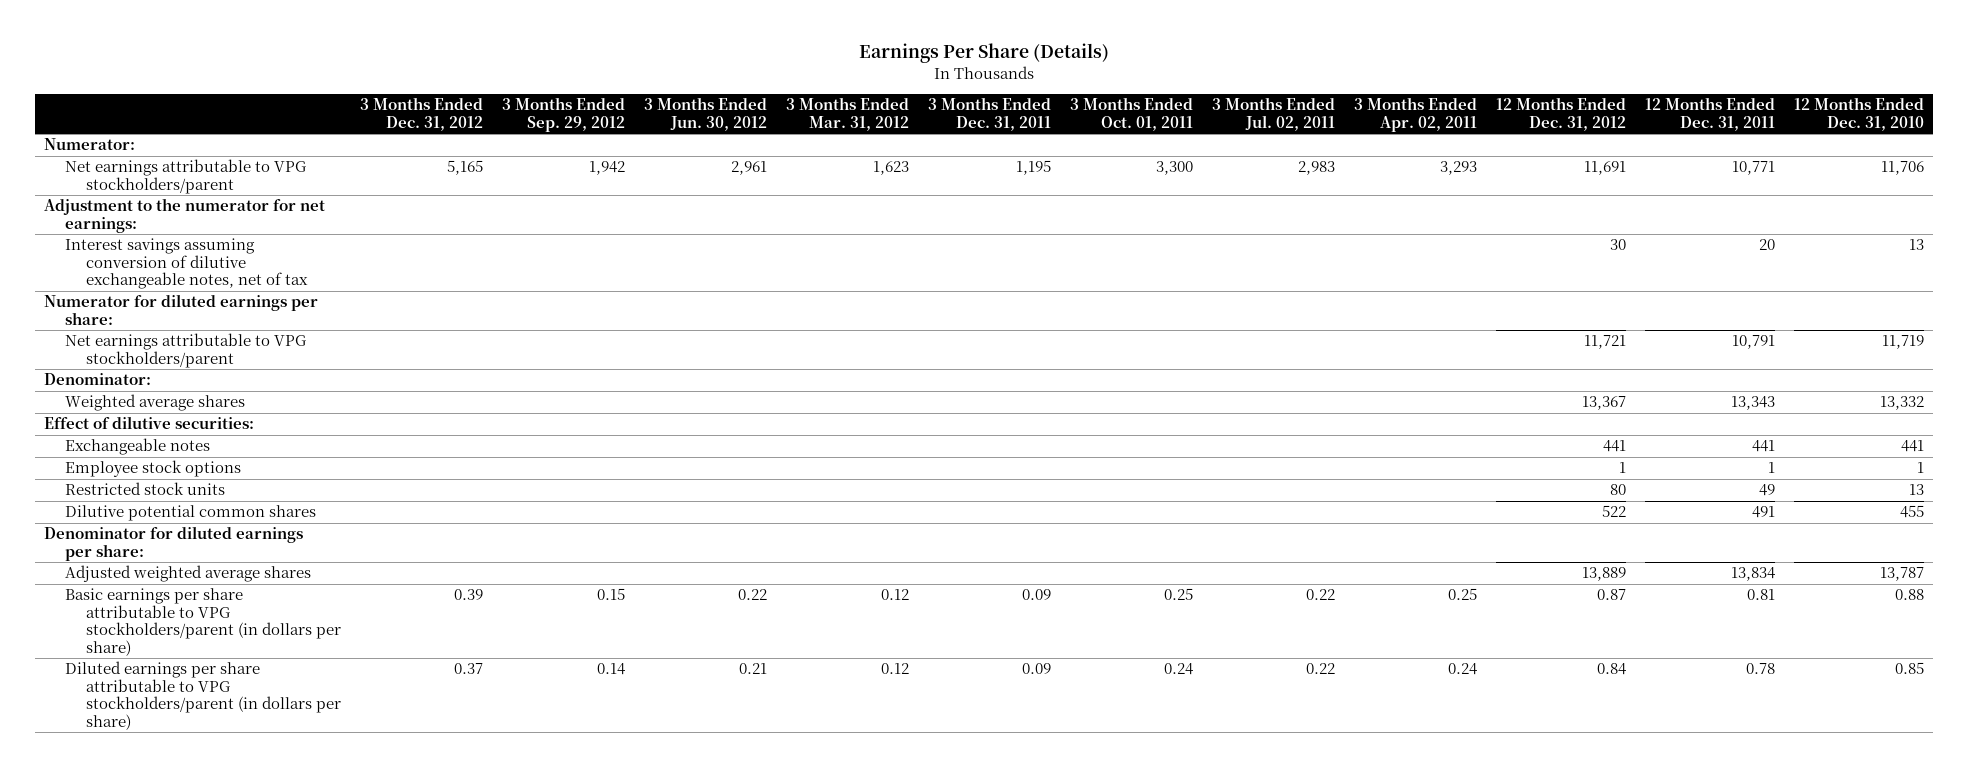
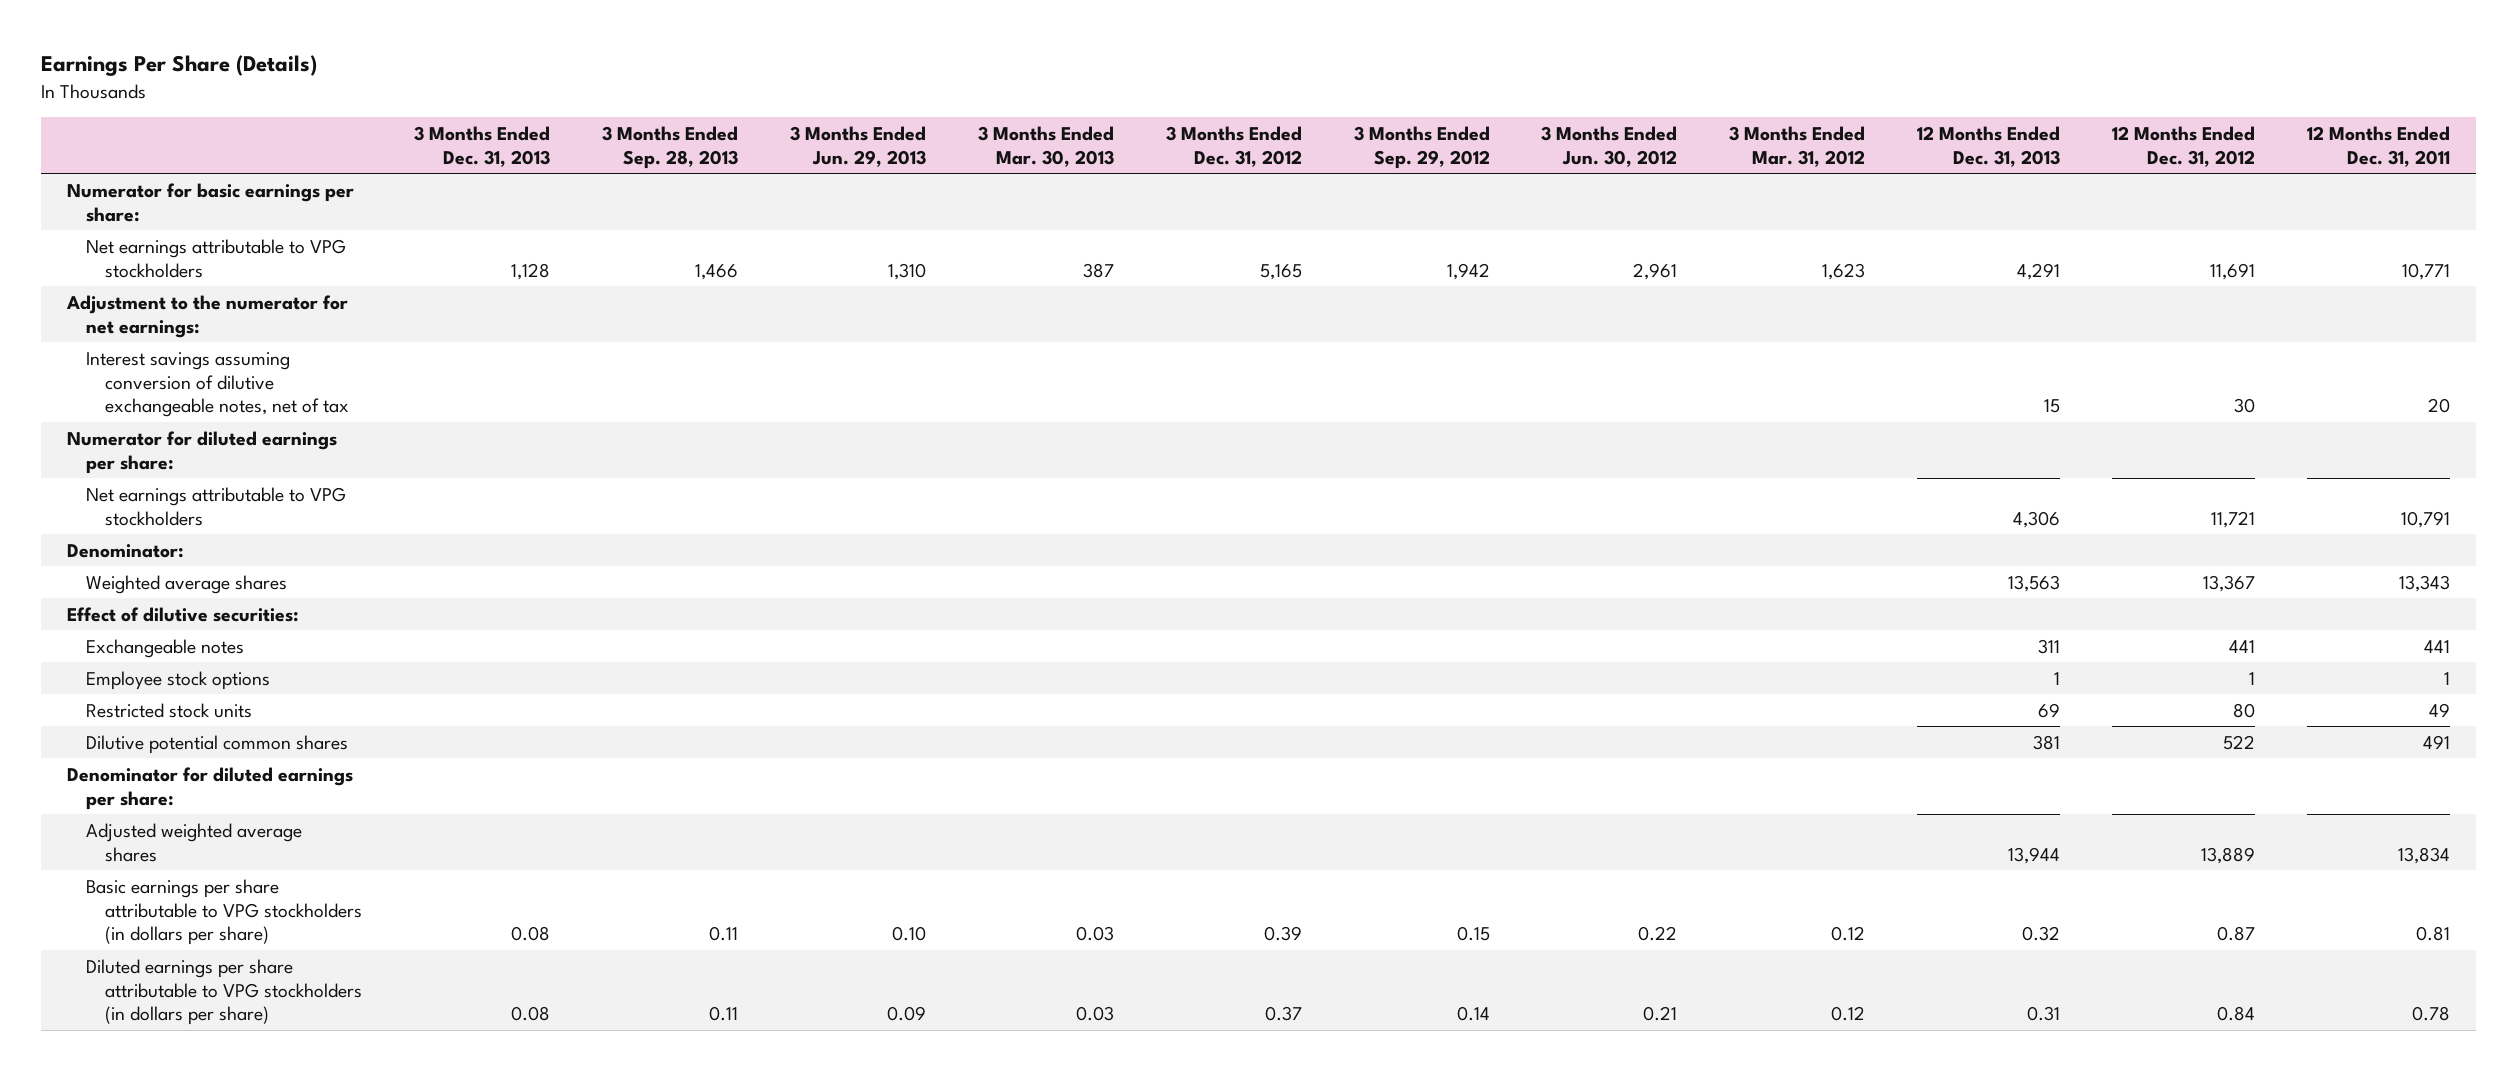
[928,97,1052,131] 3 Months Ended Dec. 31, 2011 -> none
[1069,97,1193,131] 3 Months Ended Oct. 01, 2011 -> none
[1211,97,1335,131] 3 Months Ended Jul. 02, 2011 -> none
[1353,97,1477,132] 3 Months Ended Apr. 02, 2011 -> none
[1793,97,1924,131] 12 Months Ended Dec. 31, 2010 -> none
none -> [413,125,550,167] 3 Months Ended Dec. 31, 2013
none -> [601,125,738,169] 3 Months Ended Sep. 28, 2013
none -> [789,125,926,167] 3 Months Ended Jun. 29, 2013
none -> [977,125,1114,167] 3 Months Ended Mar. 30, 2013
none -> [1917,125,2061,167] 12 Months Ended Dec. 31, 2013
[44,138,136,151] Numerator: -> [67,182,355,222] Numerator for basic earnings per share:
[65,159,307,194] Net earnings attributable to VPG stockholders/parent -> [86,238,347,278] Net earnings attributable to VPG stockholders
[65,333,307,368] Net earnings attributable to VPG stockholders/parent -> [86,486,347,526] Net earnings attributable to VPG stockholders
[65,588,342,656] Basic earnings per share attributable to VPG stockholders/parent (in dollars per share) -> [86,878,363,946] Basic earnings per share attributable to VPG stockholders (in dollars per share)
[65,661,342,730] Diluted earnings per share attributable to VPG stockholders/parent (in dollars per share) -> [86,958,363,1026] Diluted earnings per share attributable to VPG stockholders (in dollars per share)

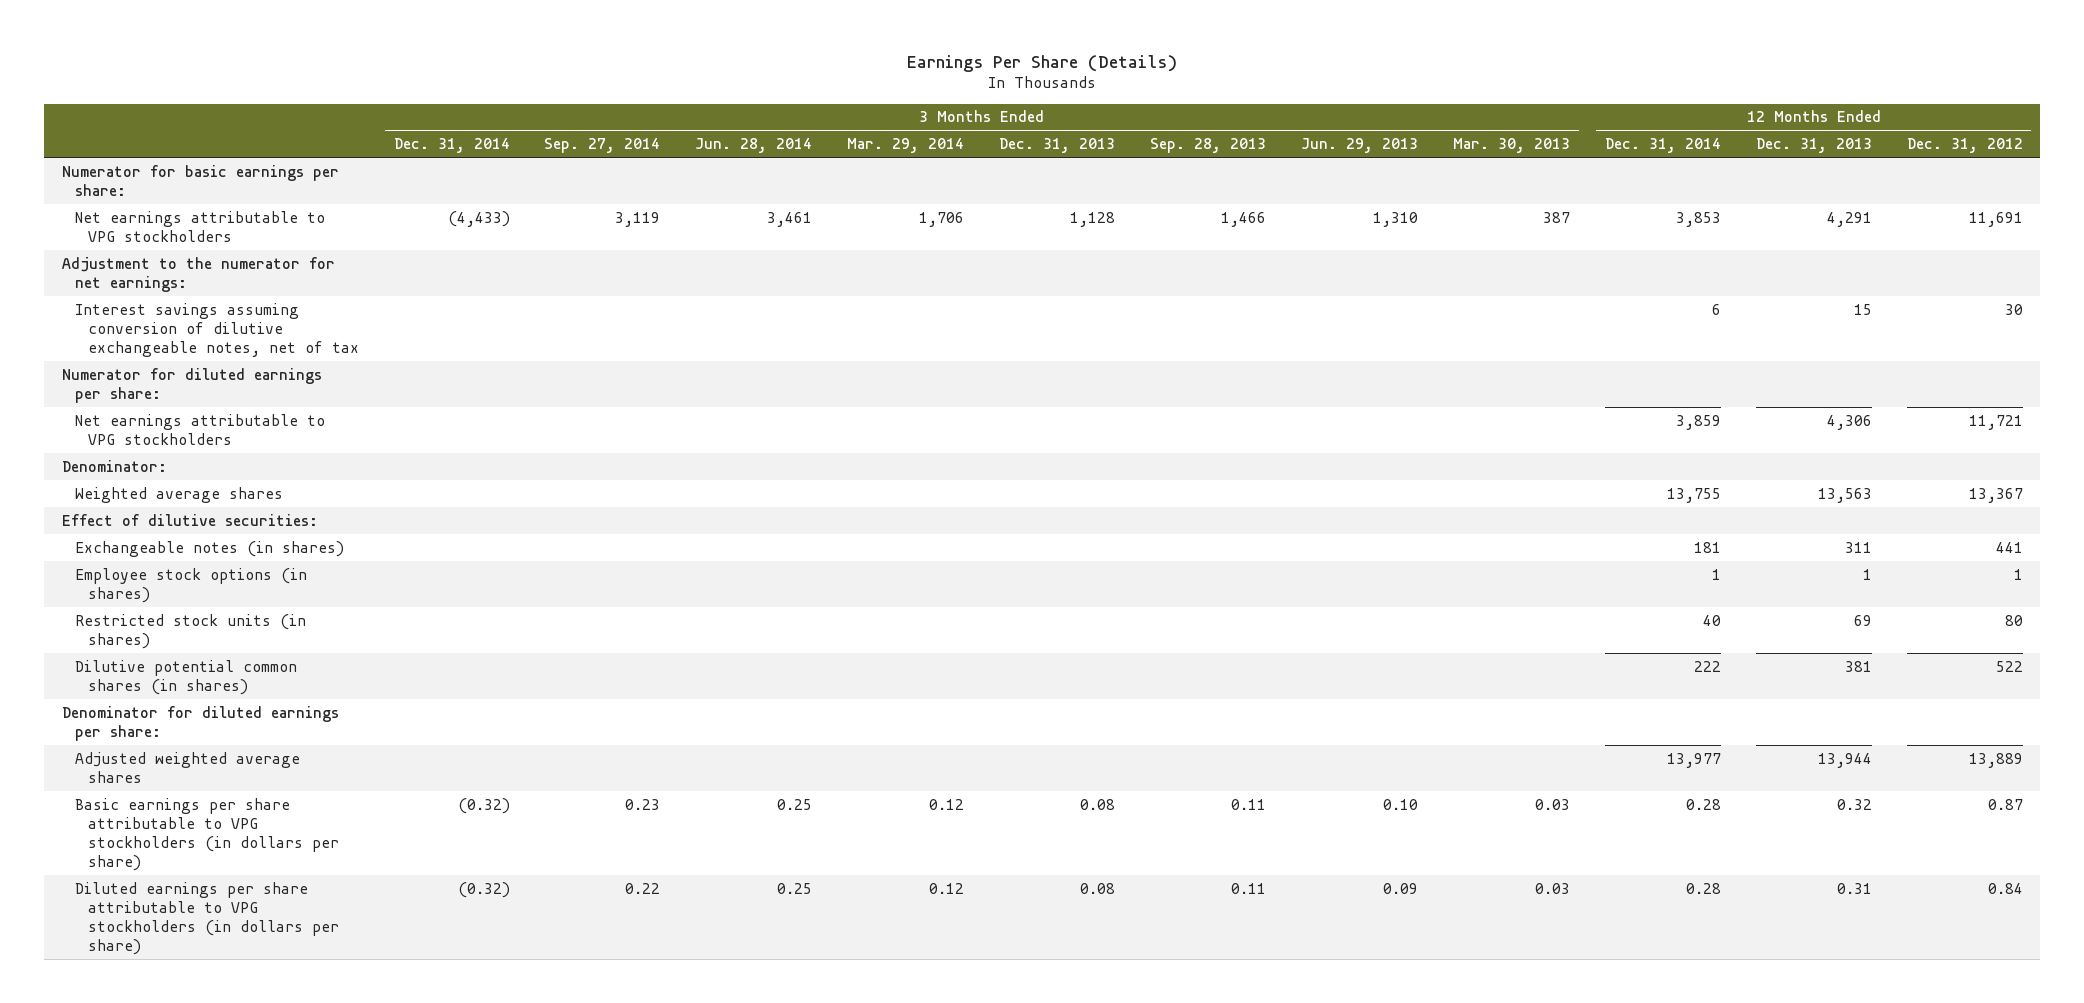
[1165,125,1302,167] 3 Months Ended Dec. 31, 2012 -> none
[1353,125,1490,169] 3 Months Ended Sep. 29, 2012 -> none
[1541,125,1678,167] 3 Months Ended Jun. 30, 2012 -> none
[1729,125,1866,167] 3 Months Ended Mar. 31, 2012 -> none
[2307,125,2451,167] 12 Months Ended Dec. 31, 2011 -> none
none -> [393,138,510,154] Dec. 31, 2014
none -> [544,138,661,154] Sep. 27, 2014
none -> [695,138,813,154] Jun. 28, 2014
none -> [847,138,965,154] Mar. 29, 2014
none -> [1604,138,1721,154] Dec. 31, 2014
[86,638,245,658] Exchangeable notes -> [74,540,344,557] Exchangeable notes (in shares)
[86,670,271,690] Employee stock options -> [74,567,307,603] Employee stock options (in shares)
[86,702,253,718] Restricted stock units -> [74,613,306,649] Restricted stock units (in shares)
[86,734,349,754] Dilutive potential common shares -> [74,659,297,695] Dilutive potential common shares (in shares)

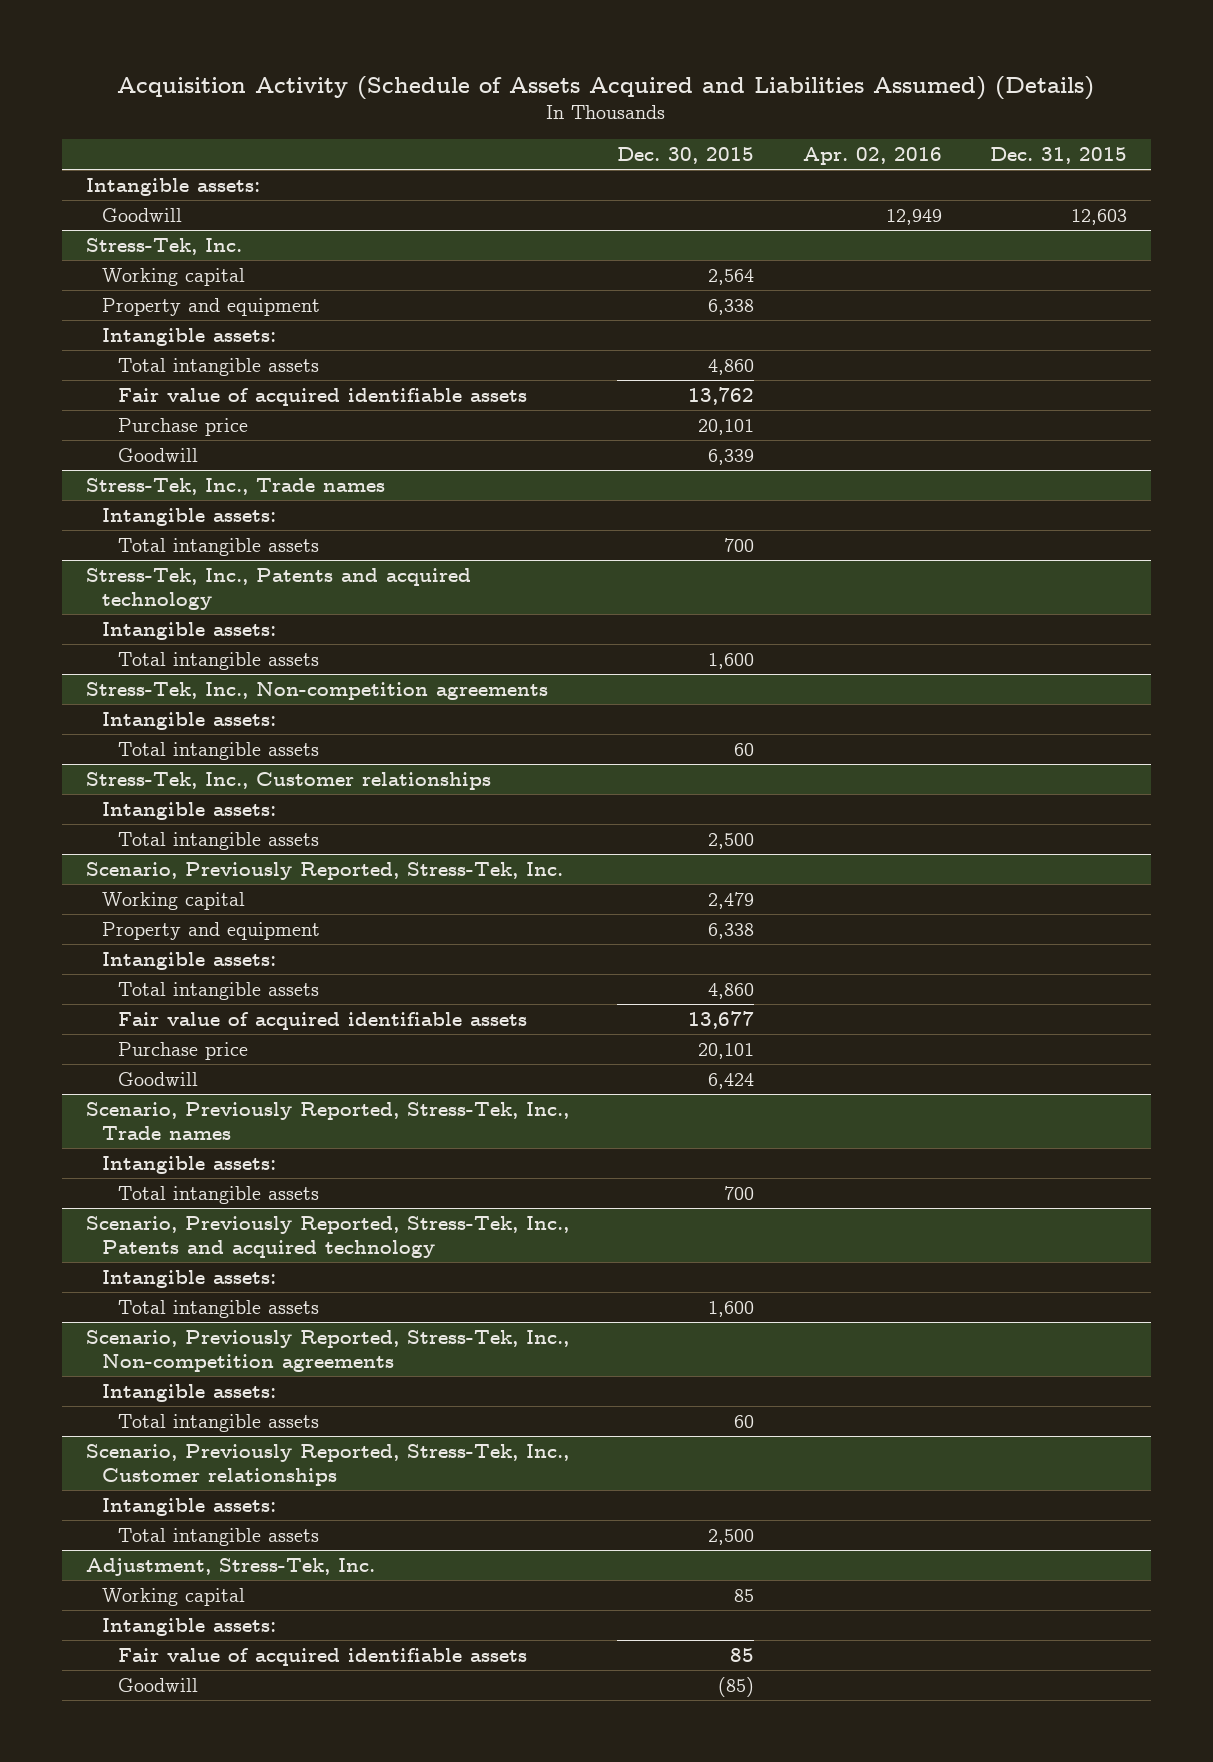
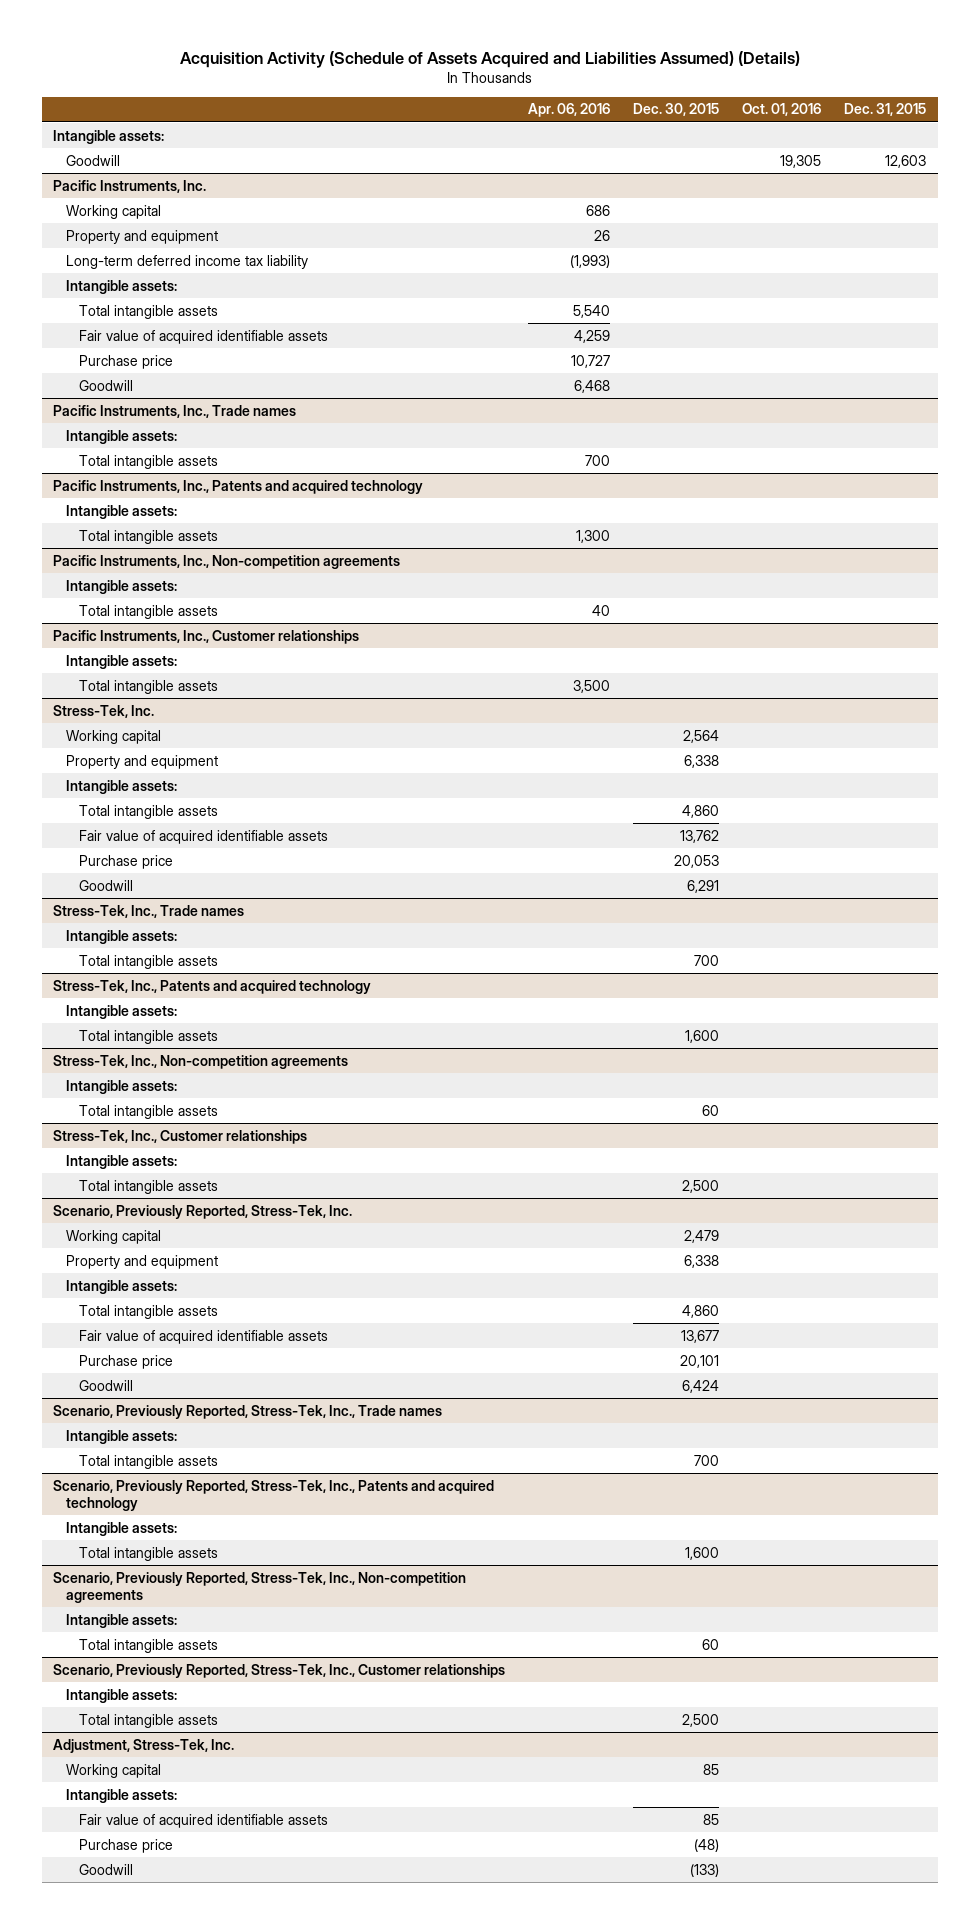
[802,147,942,166] Apr. 02, 2016 -> none
none -> [528,103,611,118] Apr. 06, 2016
none -> [742,103,822,117] Oct. 01, 2016
none -> [53,179,207,193] Pacific Instruments, Inc.
none -> [66,204,162,219] Working capital
none -> [66,229,219,244] Property and equipment
none -> [66,254,309,269] Long-term deferred income tax liability
none -> [66,279,178,294] Intangible assets:
none -> [79,304,219,319] Total intangible assets
none -> [79,329,329,344] Fair value of acquired identifiable assets
none -> [79,354,174,369] Purchase price
none -> [79,379,134,391] Goodwill
none -> [53,404,297,418] Pacific Instruments, Inc., Trade names
none -> [66,429,178,444] Intangible assets:
none -> [79,454,219,469] Total intangible assets
none -> [53,479,424,494] Pacific Instruments, Inc., Patents and acquired technology
none -> [66,504,178,519] Intangible assets:
none -> [79,529,219,544] Total intangible assets
none -> [53,554,401,569] Pacific Instruments, Inc., Non-competition agreements
none -> [66,579,178,594] Intangible assets:
none -> [79,604,219,619] Total intangible assets
none -> [53,629,360,644] Pacific Instruments, Inc., Customer relationships
none -> [66,654,178,669] Intangible assets:
none -> [79,679,219,694] Total intangible assets
[698,418,755,435] 20,101 -> [674,854,720,868] 20,053
[708,448,755,465] 6,339 -> [687,879,720,893] 6,291
none -> [79,1838,174,1853] Purchase price
[718,1676,755,1697] (85) -> [690,1863,720,1877] (133)

